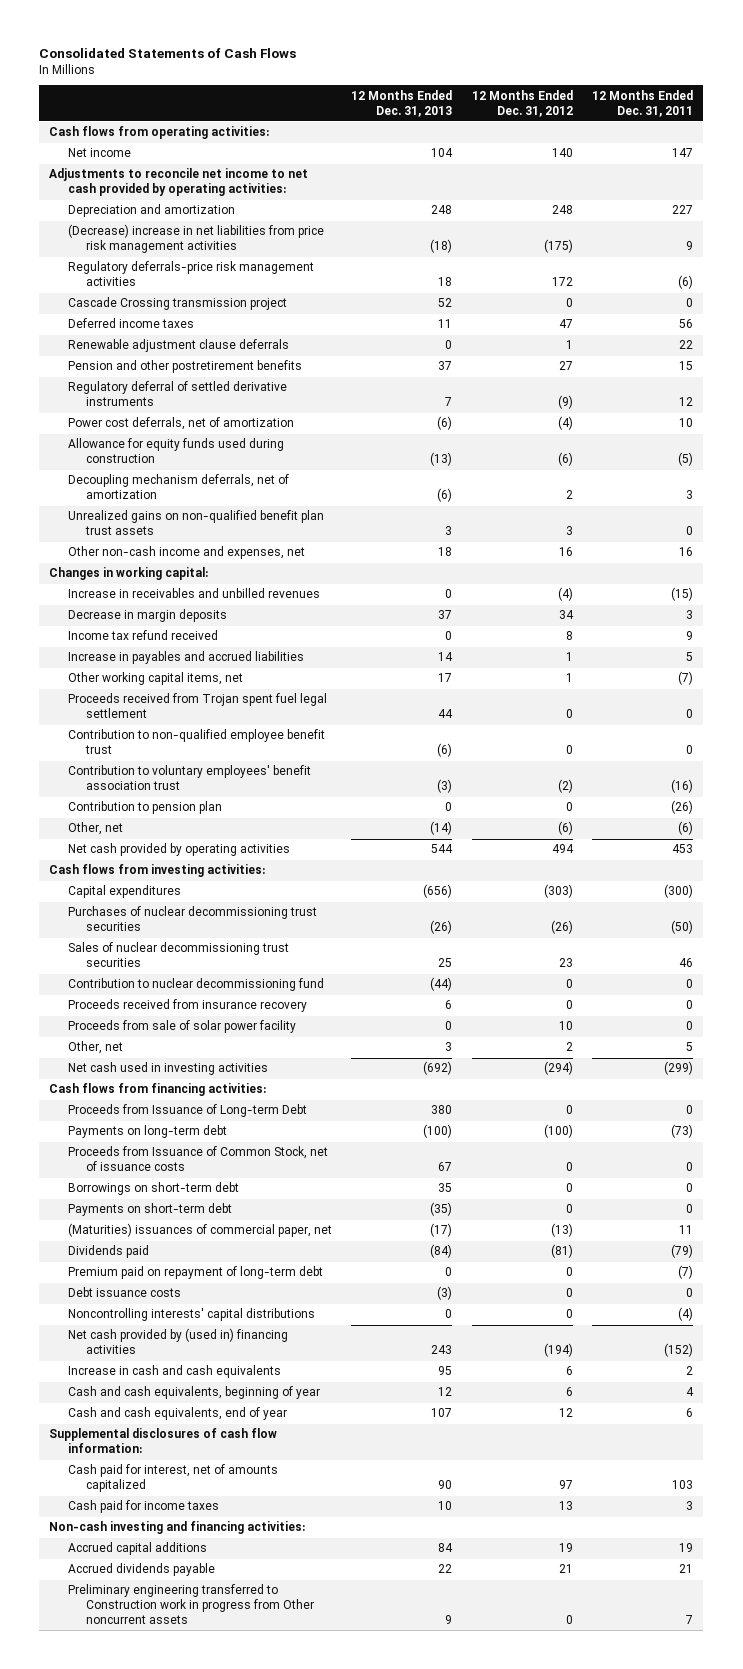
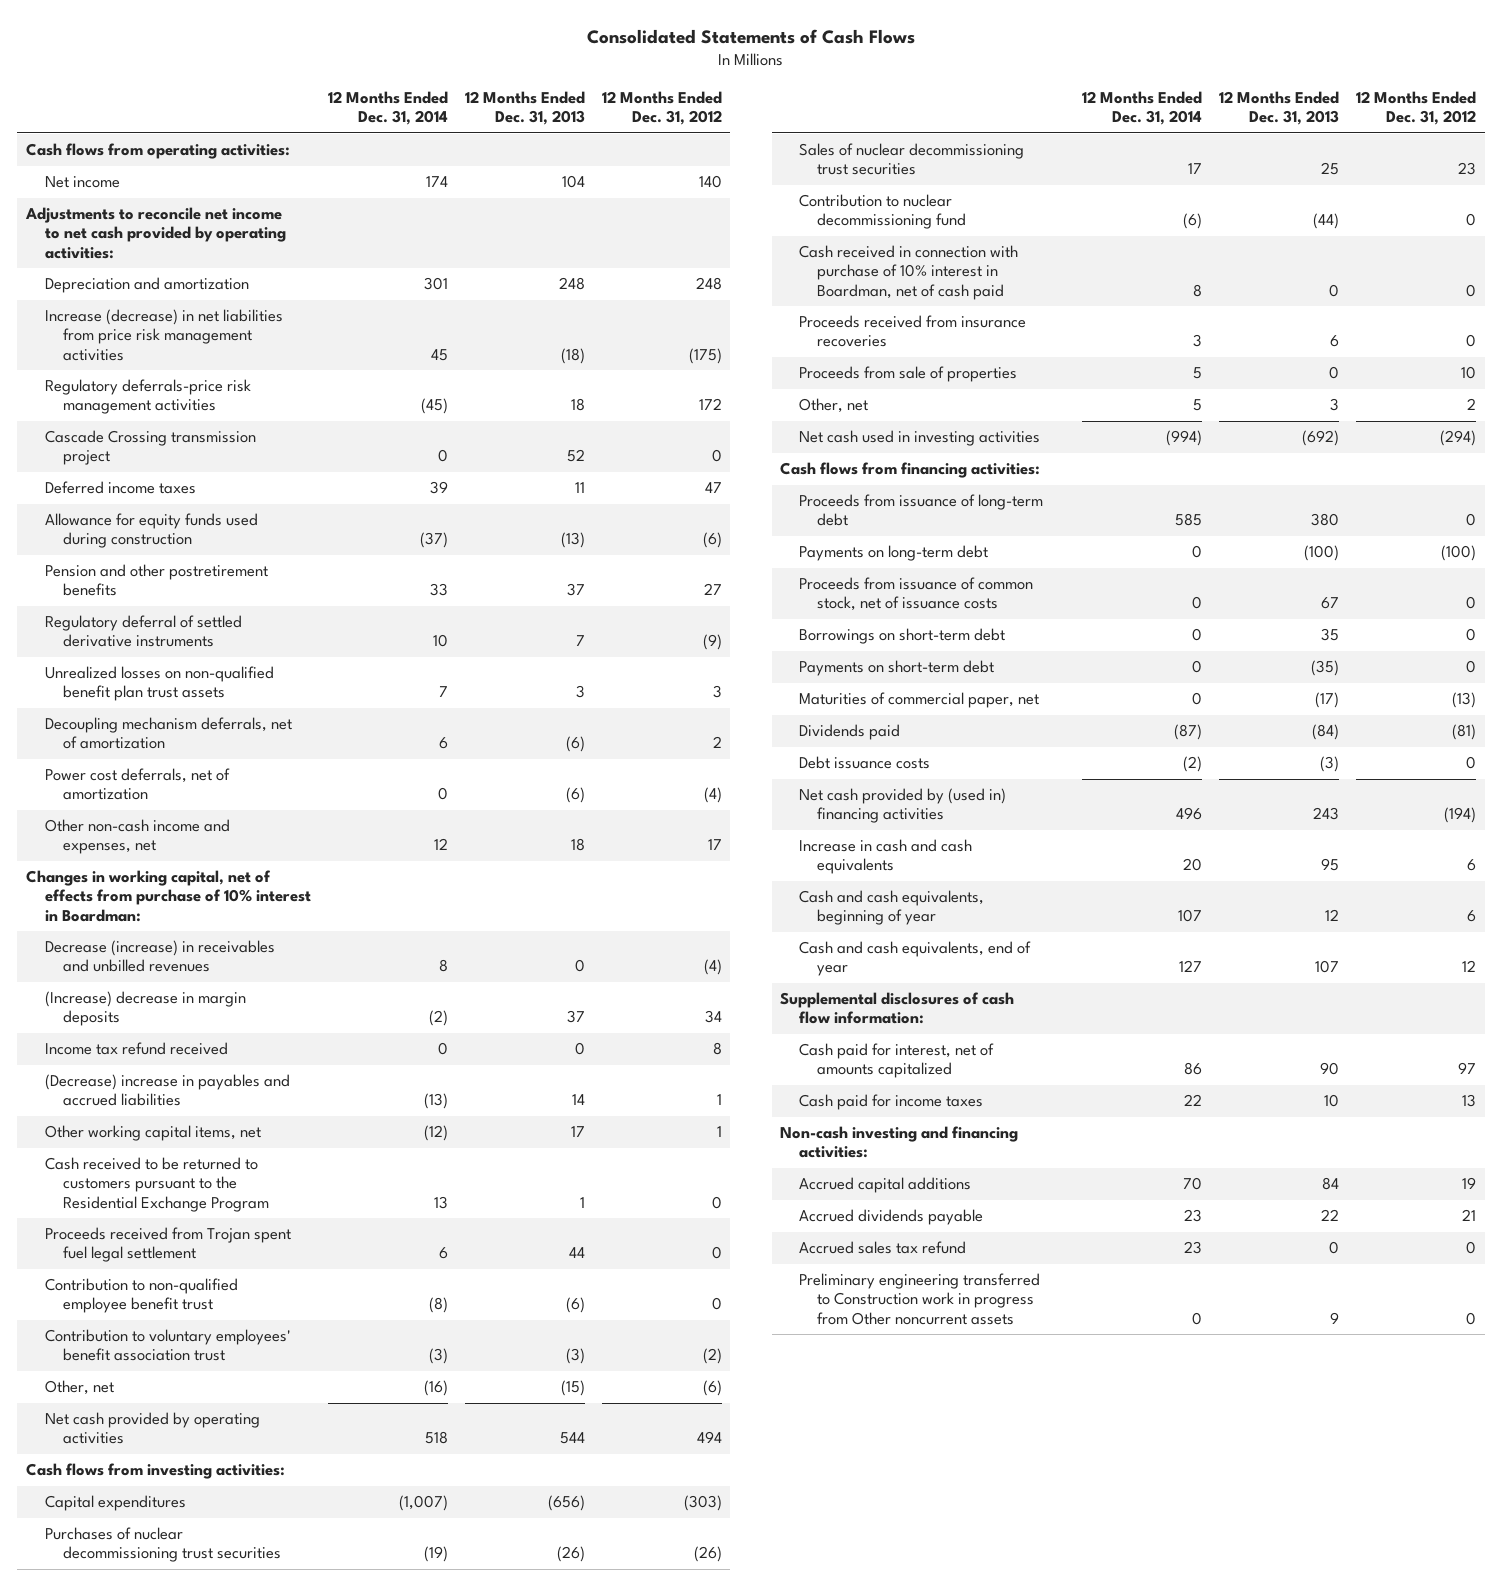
[592,89,694,117] 12 Months Ended Dec. 31, 2011 -> none
none -> [327,91,448,126] 12 Months Ended Dec. 31, 2014
[67,224,324,254] (Decrease) increase in net liabilities from price risk management activities -> [44,309,283,361] Increase (decrease) in net liabilities from price risk management activities
[67,339,289,353] Renewable adjustment clause deferrals -> none
[67,438,284,464] Allowance for equity funds used during construction -> [44,513,258,549] Allowance for equity funds used during construction
none -> [44,666,274,702] Unrealized losses on non-qualified benefit plan trust assets
[67,510,324,536] Unrealized gains on non-qualified benefit plan trust assets -> none
[67,417,294,431] Power cost deferrals, net of amortization -> [44,768,230,801] Power cost deferrals, net of amortization
[558,547,573,557] 16 -> [707,839,722,851] 17
[49,567,209,581] Changes in working capital: -> [26,870,311,922] Changes in working capital, net of effects from purchase of 10% interest in Boardman:
[67,588,320,599] Increase in receivables and unbilled revenues -> [44,940,275,973] Decrease (increase) in receivables and unbilled revenues
[67,609,227,623] Decrease in margin deposits -> [44,991,246,1027] (Increase) decrease in margin deposits
[67,651,304,665] Increase in payables and accrued liabilities -> [44,1074,290,1107] (Decrease) increase in payables and accrued liabilities
none -> [44,1157,270,1212] Cash received to be returned to customers pursuant to the Residential Exchange Program
[67,801,222,815] Contribution to pension plan -> none
[430,821,453,836] (14) -> [560,1380,585,1397] (15)
none -> [798,245,1018,300] Cash received in connection with purchase of 10% interest in Boardman, net of cash paid
[67,999,307,1013] Proceeds received from insurance recovery -> [798,315,1026,348] Proceeds received from insurance recoveries
[67,1020,296,1034] Proceeds from sale of solar power facility -> [798,366,1017,383] Proceeds from sale of properties
[67,1104,307,1118] Proceeds from Issuance of Long-term Debt -> [798,494,1043,527] Proceeds from issuance of long-term debt
[67,1146,328,1172] Proceeds from Issuance of Common Stock, net of issuance costs -> [798,577,1033,612] Proceeds from issuance of common stock, net of issuance costs
[67,1223,332,1238] (Maturities) issuances of commercial paper, net -> [798,692,1039,709] Maturities of commercial paper, net
[67,1266,323,1280] Premium paid on repayment of long-term debt -> none
[67,1308,315,1322] Noncontrolling interests' capital distributions -> none
none -> [798,1241,966,1255] Accrued sales tax refund

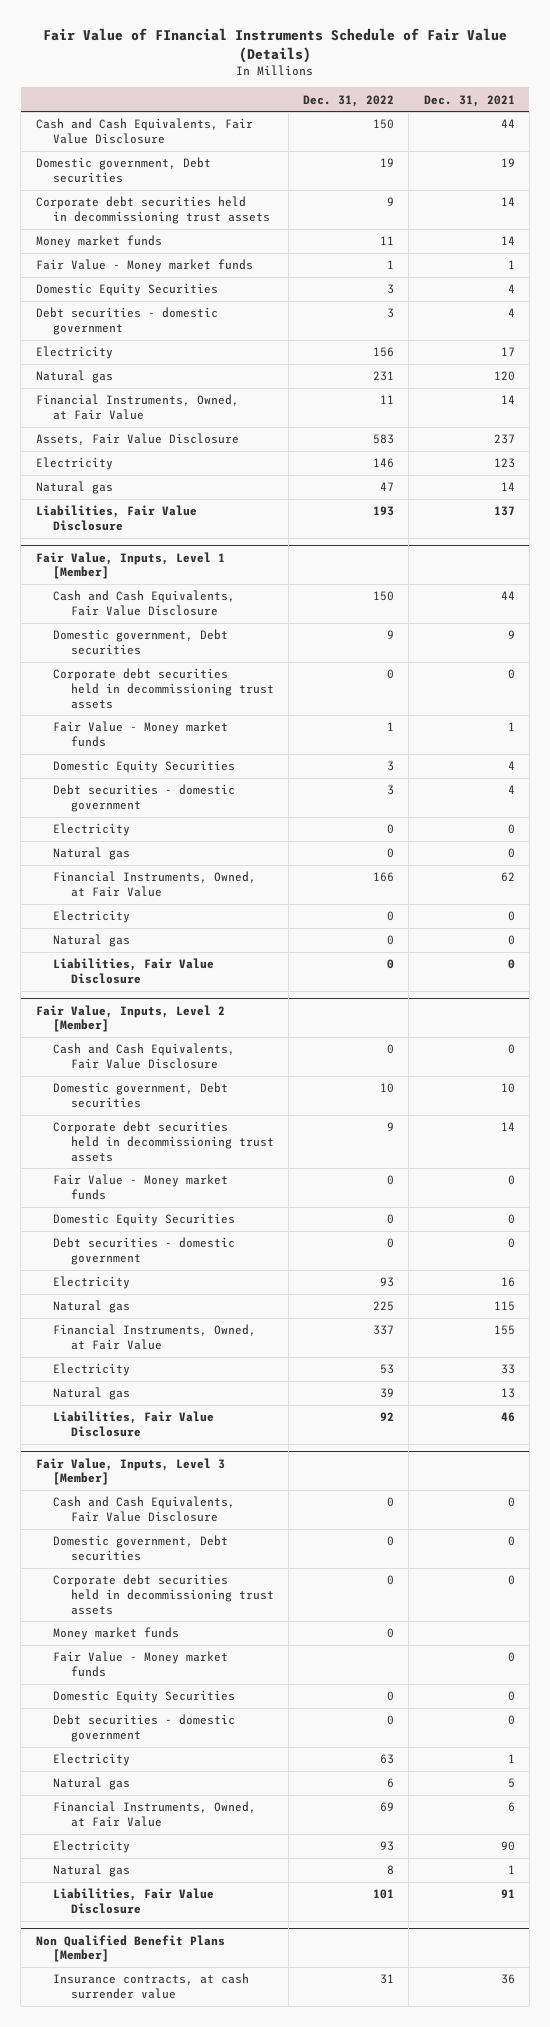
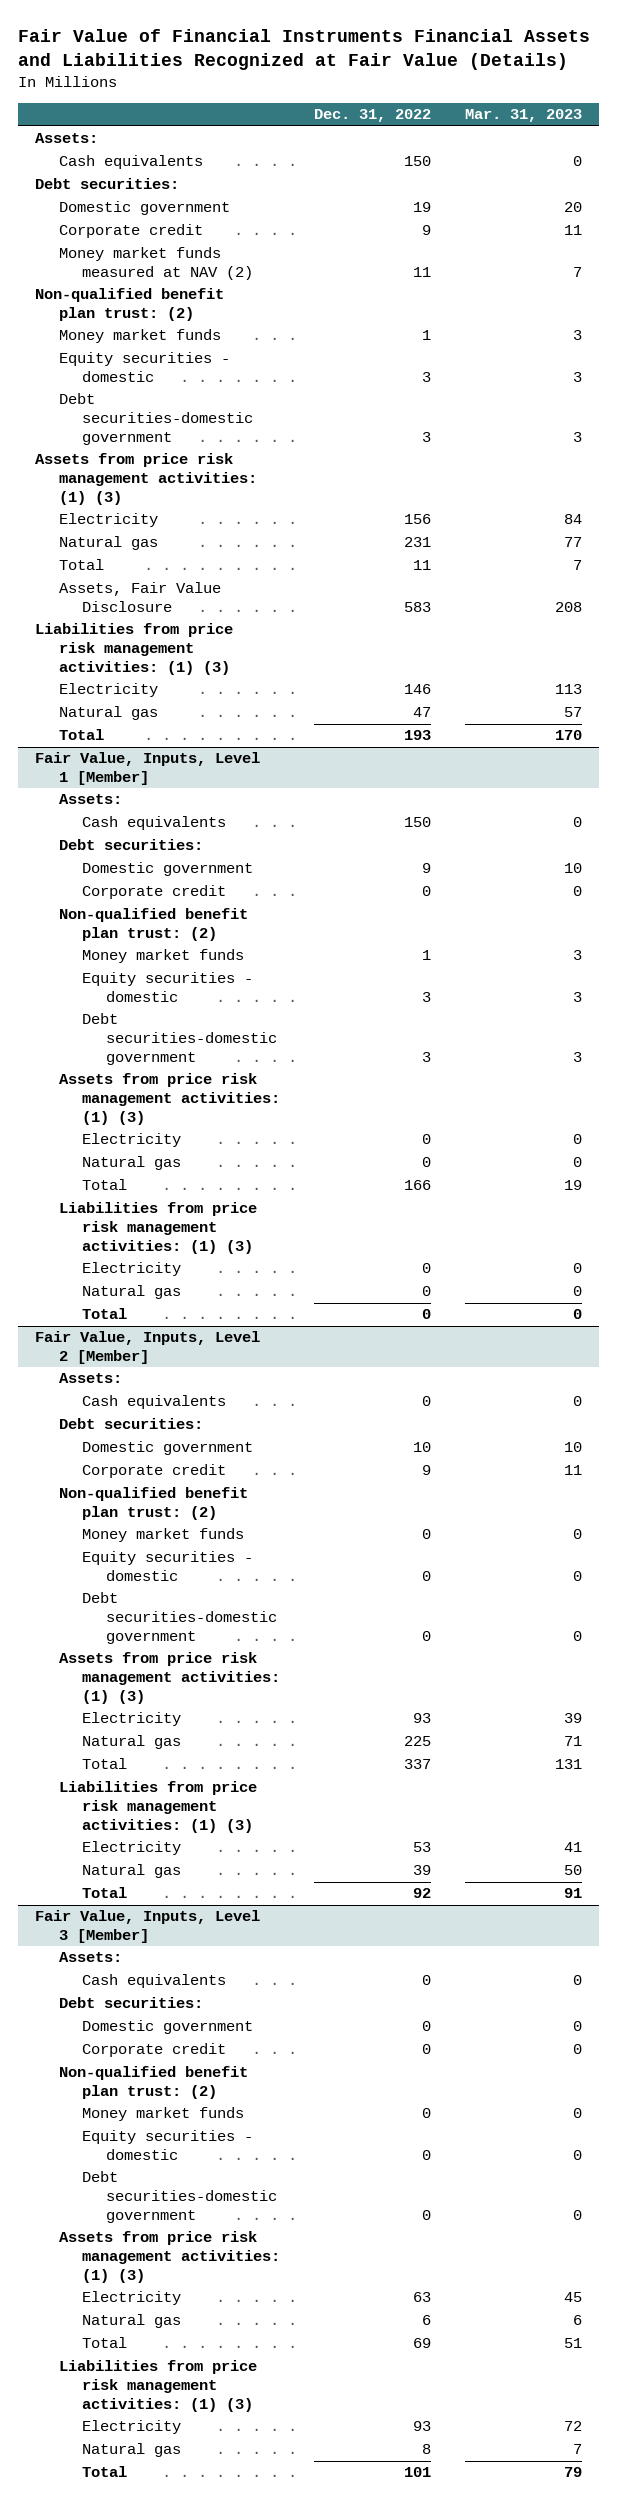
[43,27,508,63] Fair Value of FInancial Instruments Schedule of Fair Value (Details) -> [17,29,590,71] Fair Value of Financial Instruments Financial Assets and Liabilities Recognized at Fair Value (Details)
[423,94,515,107] Dec. 31, 2021 -> none
none -> [465,109,583,123] Mar. 31, 2023
[35,196,271,224] Corporate debt securities held in decommissioning trust assets -> none
[35,259,253,273] Fair Value - Money market funds -> none
none -> [34,133,98,144] Assets:
[35,118,253,144] Cash and Cash Equivalents, Fair Value Disclosure -> [58,155,203,170] Cash equivalents
none -> [34,178,179,190] Debt securities:
[35,157,211,183] Domestic government, Debt securities -> [58,201,230,216] Domestic government
none -> [58,224,203,239] Corporate credit
none -> [58,247,254,281] Money market funds measured at NAV (2)
none -> [34,288,224,322] Non-qualified benefit plan trust: (2)
[380,236,395,246] 11 -> [422,330,432,341] 1
[35,283,218,297] Domestic Equity Securities -> [58,352,230,383] Equity securities - domestic
[35,307,218,335] Debt securities - domestic government -> [58,393,254,445] Debt securities-domestic government
none -> [34,453,257,505] Assets from price risk management activities: (1) (3)
[35,394,239,420] Financial Instruments, Owned, at Fair Value -> [58,559,104,571] Total
none -> [34,623,233,675] Liabilities from price risk management activities: (1) (3)
[35,505,197,531] Liabilities, Fair Value Disclosure -> [58,729,104,741] Total
[53,668,275,709] Corporate debt securities held in decommissioning trust assets -> none
none -> [58,794,122,805] Assets:
[53,590,236,616] Cash and Cash Equivalents, Fair Value Disclosure -> [82,816,227,831] Cash equivalents
none -> [58,839,203,851] Debt securities:
[53,629,229,655] Domestic government, Debt securities -> [82,862,254,877] Domestic government
none -> [82,885,227,900] Corporate credit
none -> [58,908,248,942] Non-qualified benefit plan trust: (2)
[53,721,229,747] Fair Value - Money market funds -> [82,949,245,964] Money market funds
[53,760,236,774] Domestic Equity Securities -> [82,972,254,1003] Equity securities - domestic
[53,784,236,812] Debt securities - domestic government -> [82,1013,277,1065] Debt securities-domestic government
none -> [58,1073,281,1125] Assets from price risk management activities: (1) (3)
[53,871,257,897] Financial Instruments, Owned, at Fair Value -> [82,1179,128,1191] Total
none -> [58,1202,257,1254] Liabilities from price risk management activities: (1) (3)
[53,958,215,984] Liabilities, Fair Value Disclosure -> [82,1308,128,1320] Total
[53,1121,275,1162] Corporate debt securities held in decommissioning trust assets -> none
none -> [58,1373,122,1384] Assets:
[53,1043,236,1069] Cash and Cash Equivalents, Fair Value Disclosure -> [82,1395,227,1410] Cash equivalents
none -> [58,1418,203,1430] Debt securities:
[53,1082,229,1108] Domestic government, Debt securities -> [82,1441,254,1456] Domestic government
none -> [82,1464,227,1479] Corporate credit
none -> [58,1487,248,1521] Non-qualified benefit plan trust: (2)
[53,1174,229,1200] Fair Value - Money market funds -> [82,1528,245,1543] Money market funds
[53,1213,236,1227] Domestic Equity Securities -> [82,1551,254,1582] Equity securities - domestic
[53,1237,236,1265] Debt securities - domestic government -> [82,1592,277,1644] Debt securities-domestic government
none -> [58,1652,281,1704] Assets from price risk management activities: (1) (3)
[53,1324,257,1350] Financial Instruments, Owned, at Fair Value -> [82,1758,128,1770] Total
none -> [58,1781,257,1833] Liabilities from price risk management activities: (1) (3)
[53,1411,215,1437] Liabilities, Fair Value Disclosure -> [82,1887,128,1899] Total
[53,1574,275,1615] Corporate debt securities held in decommissioning trust assets -> none
none -> [58,1952,122,1963] Assets:
[53,1496,236,1522] Cash and Cash Equivalents, Fair Value Disclosure -> [82,1974,227,1989] Cash equivalents
none -> [58,1997,203,2009] Debt securities:
[53,1535,229,1561] Domestic government, Debt securities -> [82,2020,254,2035] Domestic government
none -> [82,2043,227,2058] Corporate credit
none -> [58,2066,248,2100] Non-qualified benefit plan trust: (2)
[53,1651,229,1677] Fair Value - Money market funds -> none
[53,1690,236,1704] Domestic Equity Securities -> [82,2130,254,2161] Equity securities - domestic
[53,1714,236,1742] Debt securities - domestic government -> [82,2171,277,2223] Debt securities-domestic government
none -> [58,2231,281,2283] Assets from price risk management activities: (1) (3)
[53,1801,257,1827] Financial Instruments, Owned, at Fair Value -> [82,2337,128,2349] Total
none -> [58,2360,257,2412] Liabilities from price risk management activities: (1) (3)
[35,1934,225,1963] Non Qualified Benefit Plans [Member] -> none
[53,1973,250,1999] Insurance contracts, at cash surrender value -> none
[53,1888,215,1914] Liabilities, Fair Value Disclosure -> [82,2466,128,2478] Total

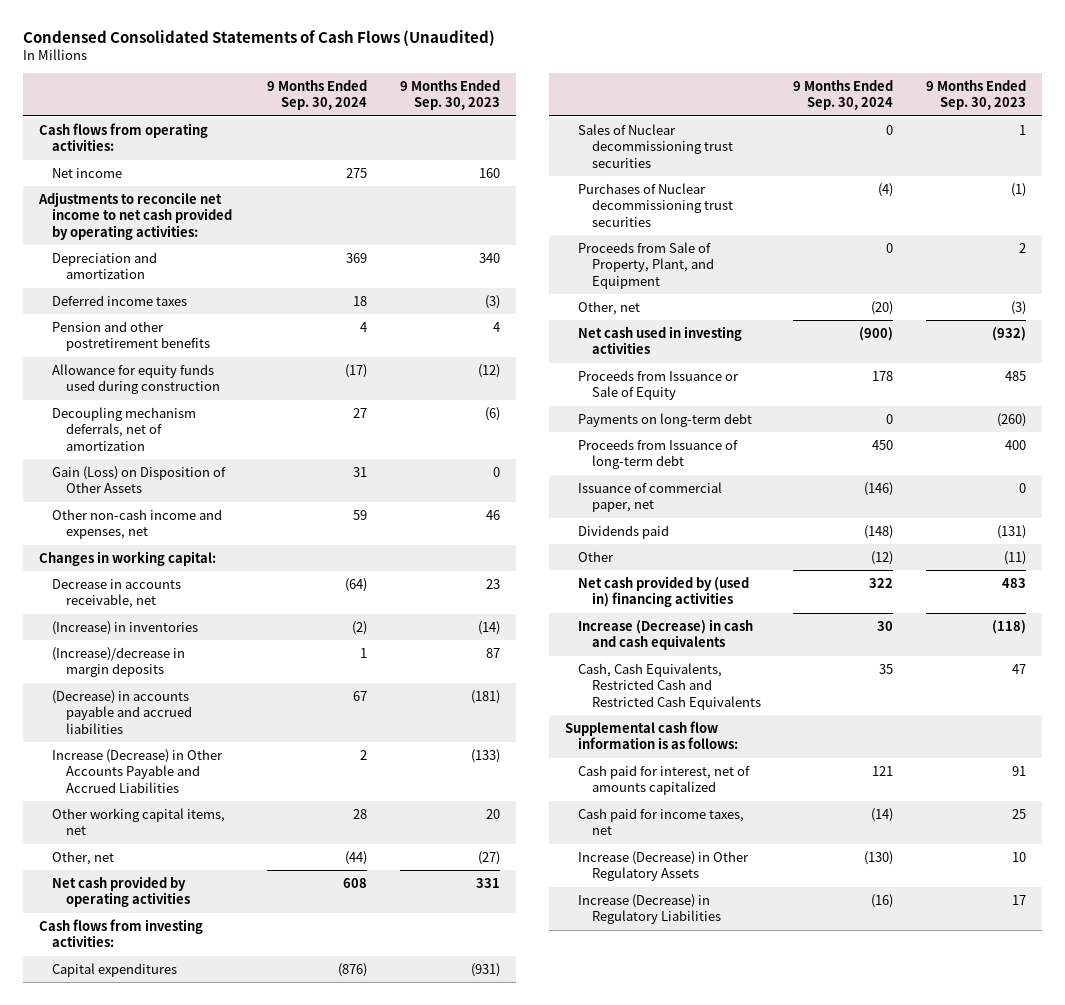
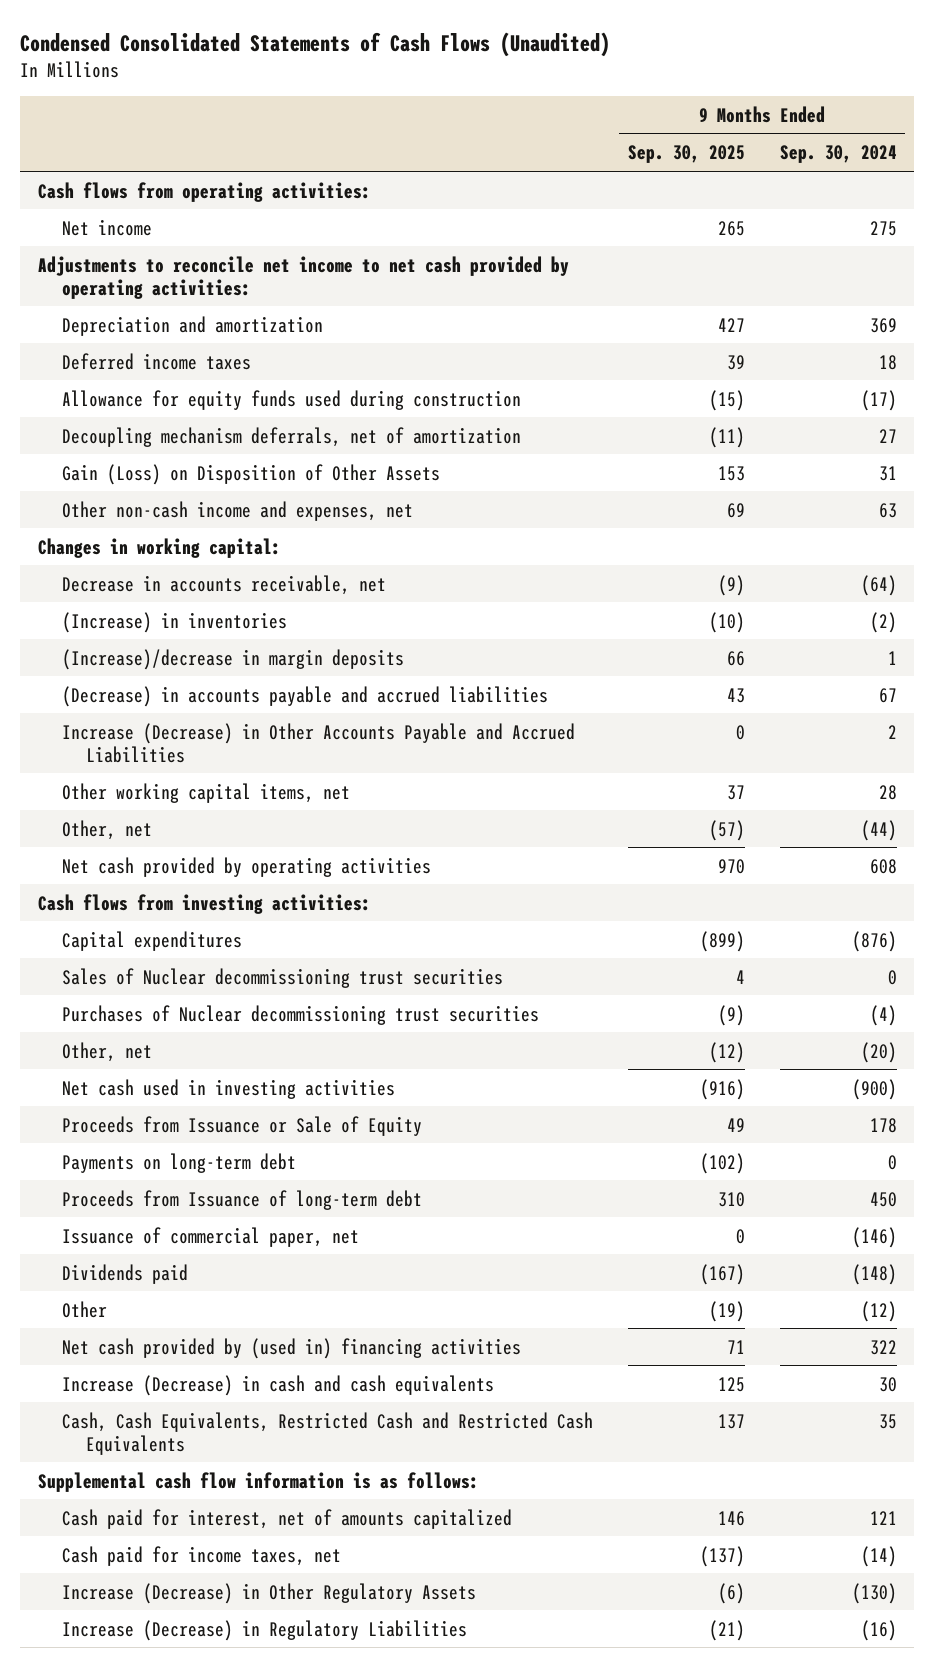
[400,79,501,111] 9 Months Ended Sep. 30, 2023 -> none
none -> [627,145,745,164] Sep. 30, 2025
[52,320,210,352] Pension and other postretirement benefits -> none
[353,509,368,520] 59 -> [878,502,897,518] 63
[578,241,714,289] Proceeds from Sale of Property, Plant, and Equipment -> none

